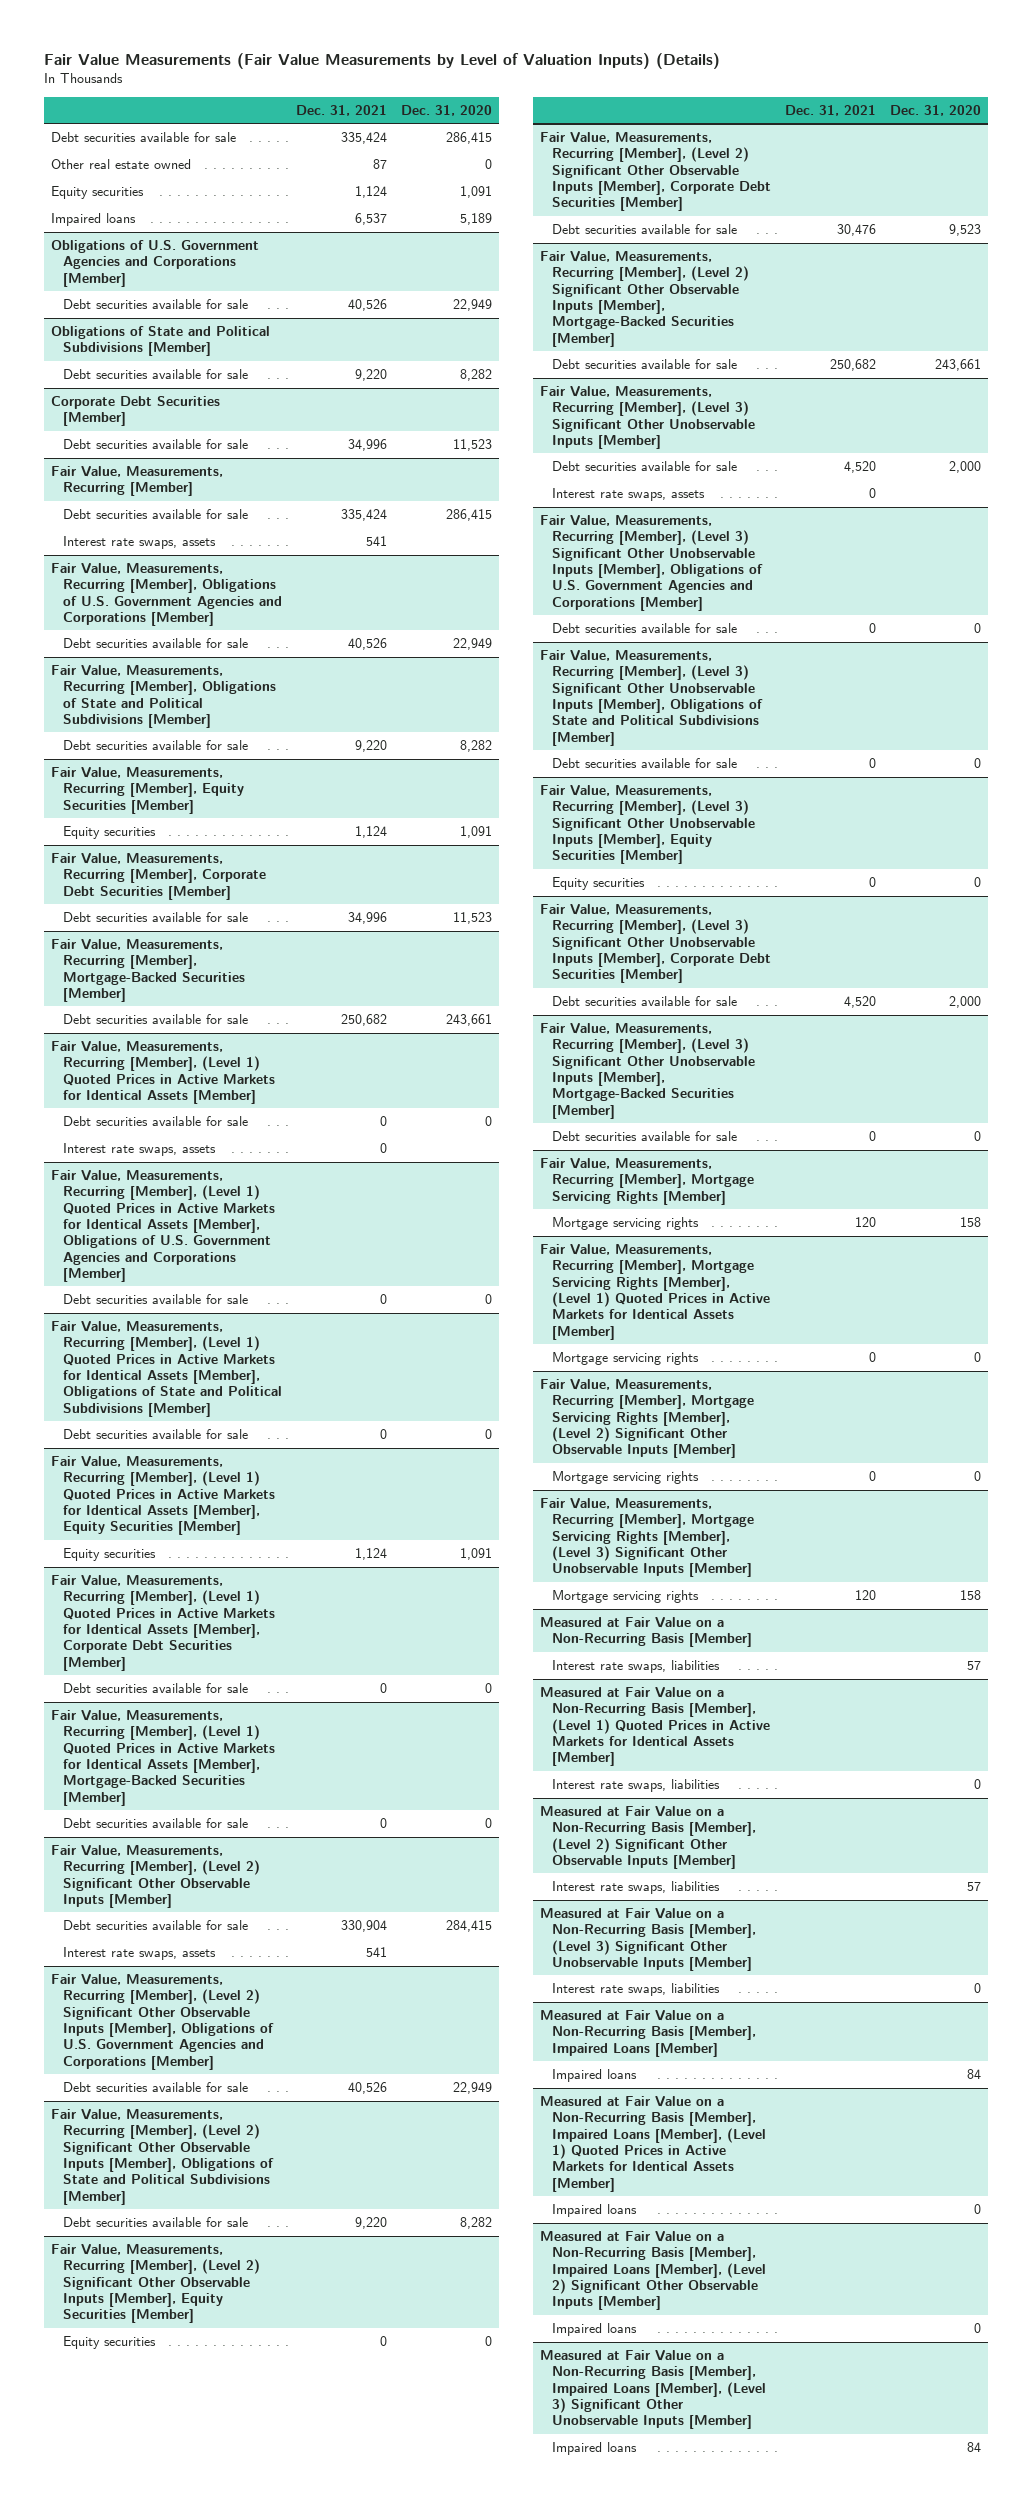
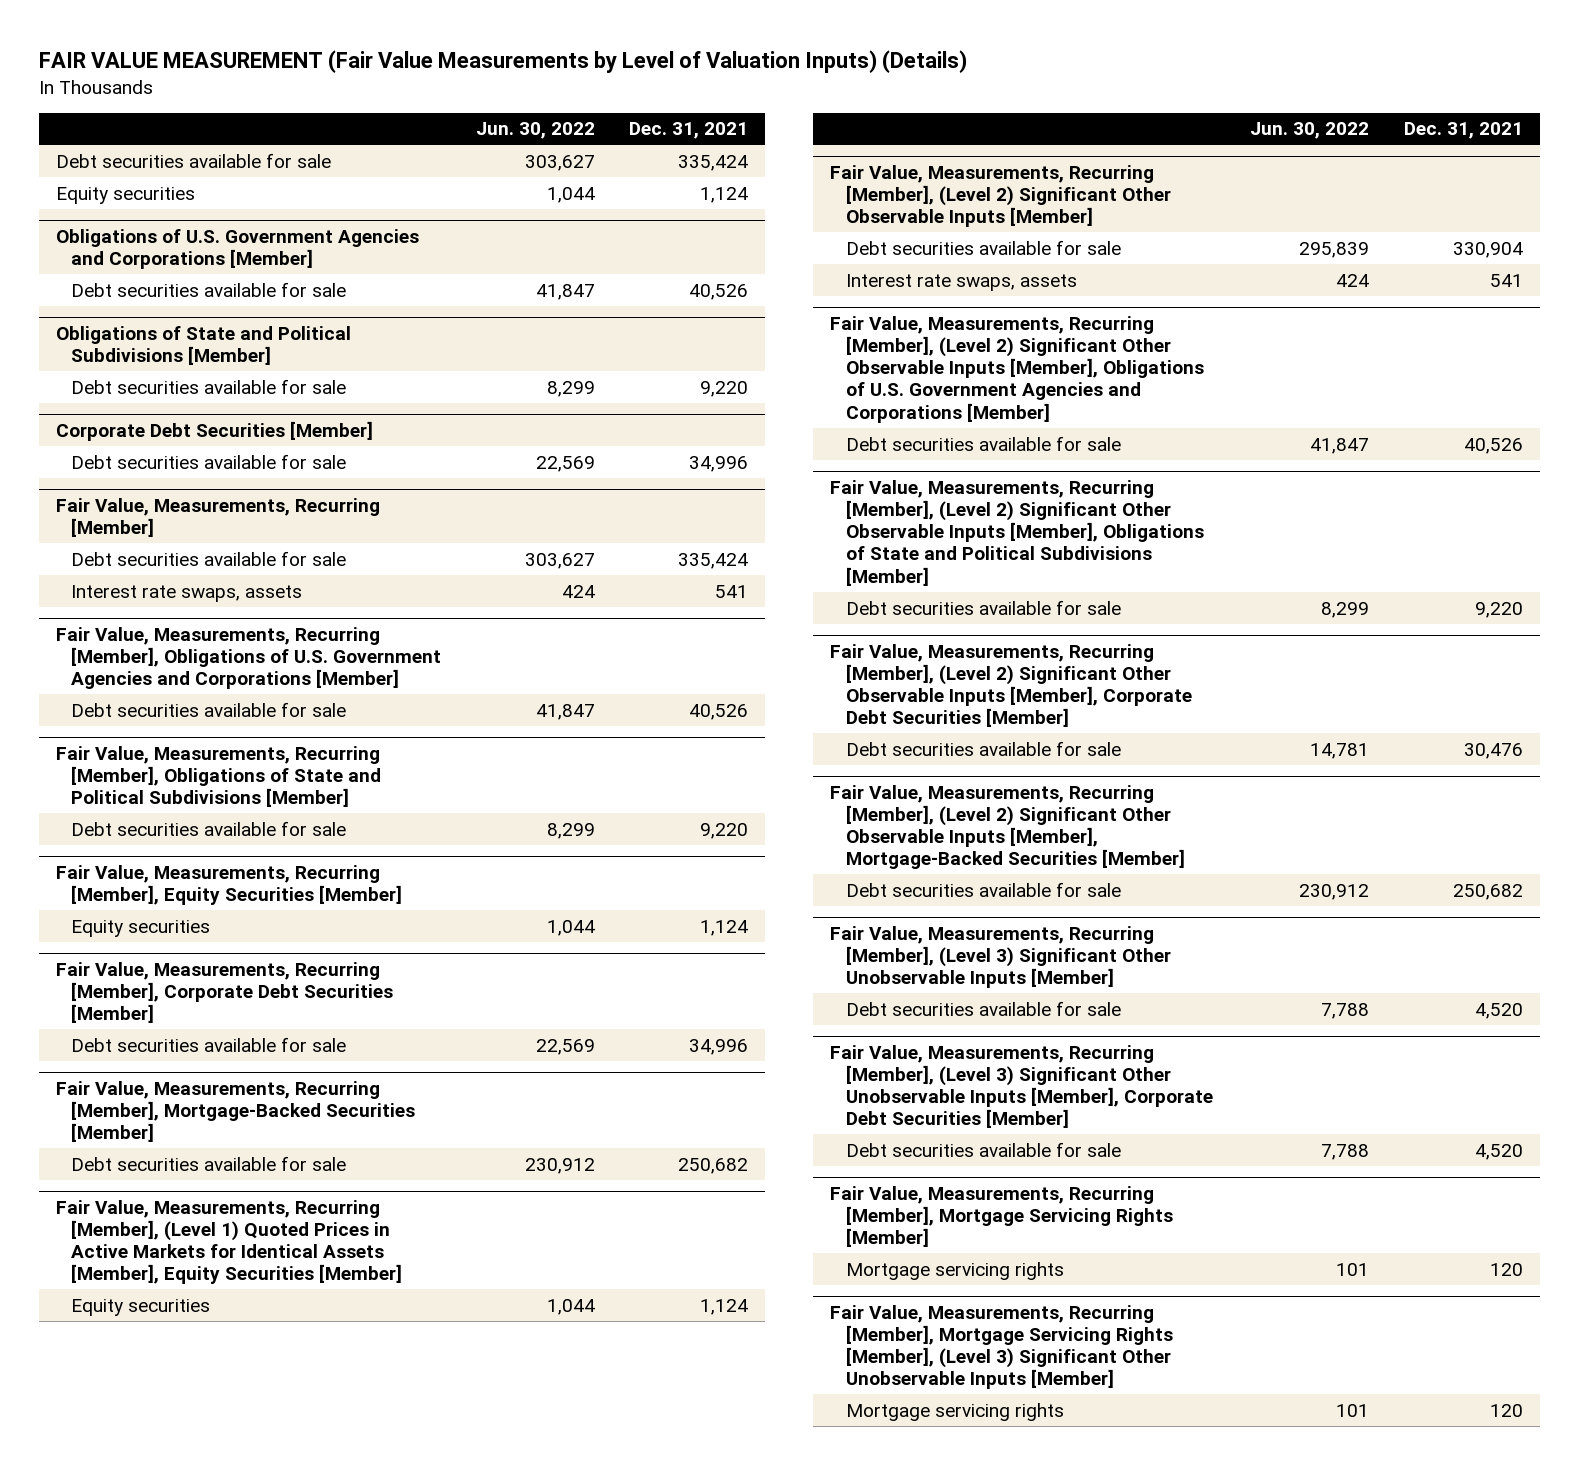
[44,53,721,70] Fair Value Measurements (Fair Value Measurements by Level of Valuation Inputs) (Details) -> [38,50,967,74] FAIR VALUE MEASUREMENT (Fair Value Measurements by Level of Valuation Inputs) (Details)
[401,104,493,116] Dec. 31, 2020 -> none
none -> [475,122,595,140] Jun. 30, 2022
[50,158,191,169] Other real estate owned -> none
[50,212,136,226] Impaired loans -> none
[50,1040,276,1104] Fair Value, Measurements, Recurring [Member], (Level 1) Quoted Prices in Active Markets for Identical Assets [Member] -> none
[63,1115,249,1126] Debt securities available for sale -> none
[63,1142,217,1156] Interest rate swaps, assets -> none
[50,1169,276,1282] Fair Value, Measurements, Recurring [Member], (Level 1) Quoted Prices in Active Markets for Identical Assets [Member], Obligations of U.S. Government Agencies and Corporations [Member] -> none
[63,1293,249,1304] Debt securities available for sale -> none
[50,1320,283,1417] Fair Value, Measurements, Recurring [Member], (Level 1) Quoted Prices in Active Markets for Identical Assets [Member], Obligations of State and Political Subdivisions [Member] -> none
[63,1428,249,1439] Debt securities available for sale -> none
[50,1574,276,1671] Fair Value, Measurements, Recurring [Member], (Level 1) Quoted Prices in Active Markets for Identical Assets [Member], Corporate Debt Securities [Member] -> none
[63,1682,249,1693] Debt securities available for sale -> none
[50,1709,276,1806] Fair Value, Measurements, Recurring [Member], (Level 1) Quoted Prices in Active Markets for Identical Assets [Member], Mortgage-Backed Securities [Member] -> none
[63,1817,249,1828] Debt securities available for sale -> none
[50,2243,261,2324] Fair Value, Measurements, Recurring [Member], (Level 2) Significant Other Observable Inputs [Member], Equity Securities [Member] -> none
[63,2335,157,2349] Equity securities -> none
[552,487,706,501] Interest rate swaps, assets -> none
[539,514,764,611] Fair Value, Measurements, Recurring [Member], (Level 3) Significant Other Unobservable Inputs [Member], Obligations of U.S. Government Agencies and Corporations [Member] -> none
[552,622,738,633] Debt securities available for sale -> none
[539,649,764,746] Fair Value, Measurements, Recurring [Member], (Level 3) Significant Other Unobservable Inputs [Member], Obligations of State and Political Subdivisions [Member] -> none
[552,757,738,768] Debt securities available for sale -> none
[539,784,756,865] Fair Value, Measurements, Recurring [Member], (Level 3) Significant Other Unobservable Inputs [Member], Equity Securities [Member] -> none
[552,876,646,890] Equity securities -> none
[539,1022,756,1119] Fair Value, Measurements, Recurring [Member], (Level 3) Significant Other Unobservable Inputs [Member], Mortgage-Backed Securities [Member] -> none
[552,1130,738,1141] Debt securities available for sale -> none
[539,1243,771,1340] Fair Value, Measurements, Recurring [Member], Mortgage Servicing Rights [Member], (Level 1) Quoted Prices in Active Markets for Identical Assets [Member] -> none
[552,1351,700,1365] Mortgage servicing rights -> none
[539,1378,755,1459] Fair Value, Measurements, Recurring [Member], Mortgage Servicing Rights [Member], (Level 2) Significant Other Observable Inputs [Member] -> none
[552,1470,700,1484] Mortgage servicing rights -> none
[539,1616,753,1648] Measured at Fair Value on a Non-Recurring Basis [Member] -> none
[552,1659,721,1673] Interest rate swaps, liabilities -> none
[539,1686,771,1767] Measured at Fair Value on a Non-Recurring Basis [Member], (Level 1) Quoted Prices in Active Markets for Identical Assets [Member] -> none
[552,1778,721,1792] Interest rate swaps, liabilities -> none
[539,1805,757,1869] Measured at Fair Value on a Non-Recurring Basis [Member], (Level 2) Significant Other Observable Inputs [Member] -> none
[552,1880,721,1894] Interest rate swaps, liabilities -> none
[539,1907,757,1971] Measured at Fair Value on a Non-Recurring Basis [Member], (Level 3) Significant Other Unobservable Inputs [Member] -> none
[552,1982,721,1996] Interest rate swaps, liabilities -> none
[539,2009,757,2057] Measured at Fair Value on a Non-Recurring Basis [Member], Impaired Loans [Member] -> none
[552,2068,638,2082] Impaired loans -> none
[539,2095,767,2192] Measured at Fair Value on a Non-Recurring Basis [Member], Impaired Loans [Member], (Level 1) Quoted Prices in Active Markets for Identical Assets [Member] -> none
[552,2203,638,2217] Impaired loans -> none
[539,2230,767,2311] Measured at Fair Value on a Non-Recurring Basis [Member], Impaired Loans [Member], (Level 2) Significant Other Observable Inputs [Member] -> none
[552,2322,638,2336] Impaired loans -> none
[539,2349,767,2430] Measured at Fair Value on a Non-Recurring Basis [Member], Impaired Loans [Member], (Level 3) Significant Other Unobservable Inputs [Member] -> none
[552,2441,638,2455] Impaired loans -> none

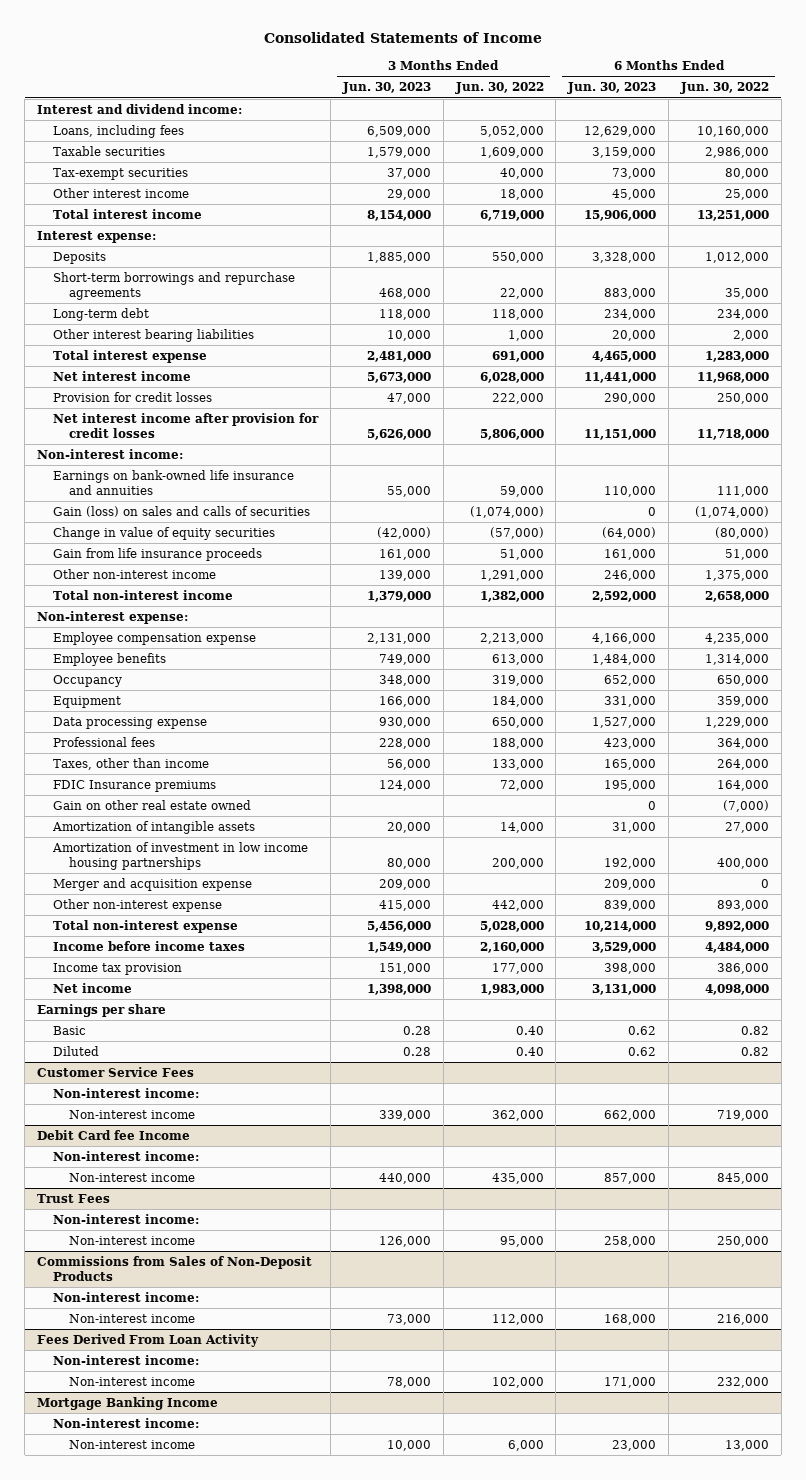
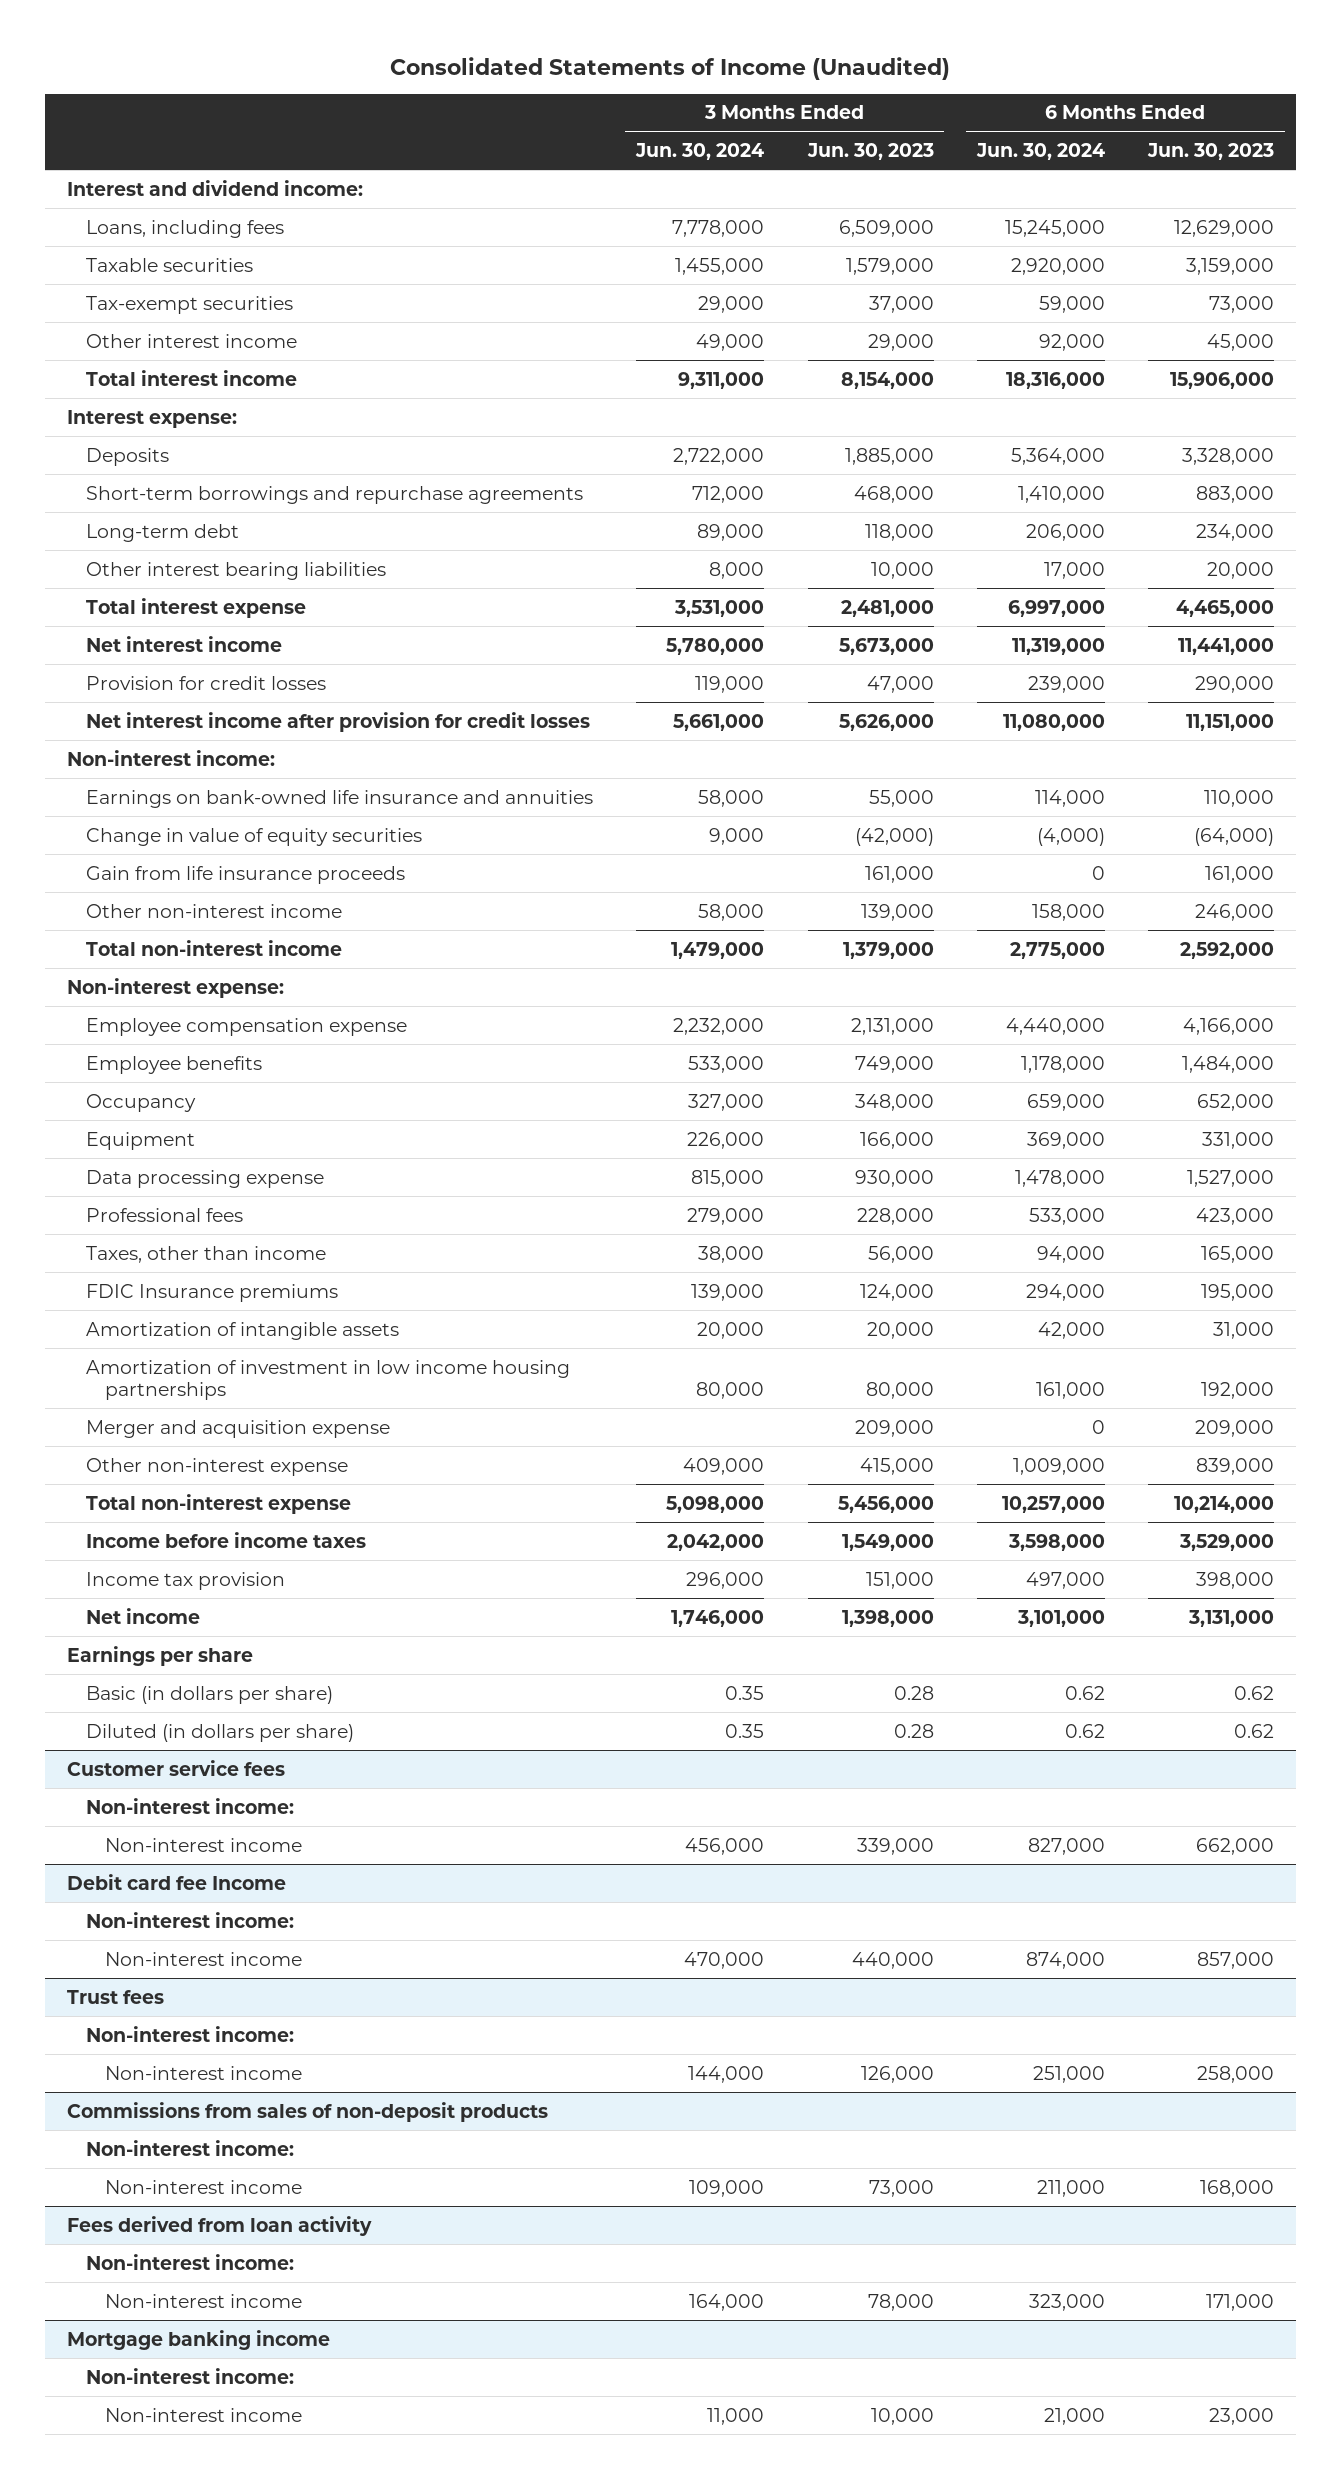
[263,31,542,43] Consolidated Statements of Income -> [390,56,951,80] Consolidated Statements of Income (Unaudited)
[454,82,544,95] Jun. 30, 2022 -> none
[680,82,770,95] Jun. 30, 2022 -> none
none -> [635,143,765,161] Jun. 30, 2024
none -> [975,143,1105,161] Jun. 30, 2024
[53,506,311,518] Gain (loss) on sales and calls of securities -> none
[53,800,252,811] Gain on other real estate owned -> none
[53,1026,87,1036] Basic -> [85,1685,333,1704] Basic (in dollars per share)
[53,1046,100,1057] Diluted -> [85,1723,354,1742] Diluted (in dollars per share)
[36,1067,194,1078] Customer Service Fees -> [66,1759,285,1776] Customer service fees
[36,1130,190,1141] Debit Card fee Income -> [66,1873,286,1890] Debit card fee Income
[36,1194,110,1204] Trust Fees -> [66,1989,164,2004] Trust fees
[36,1256,312,1281] Commissions from Sales of Non-Deposit Products -> [66,2101,548,2122] Commissions from sales of non-deposit products
[36,1334,259,1348] Fees Derived From Loan Activity -> [66,2215,372,2236] Fees derived from loan activity
[36,1397,218,1411] Mortgage Banking Income -> [66,2329,330,2350] Mortgage banking income

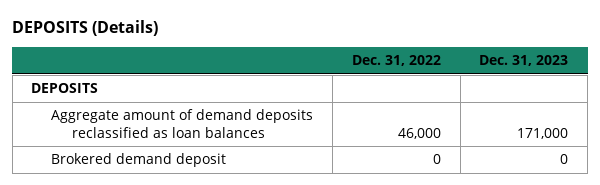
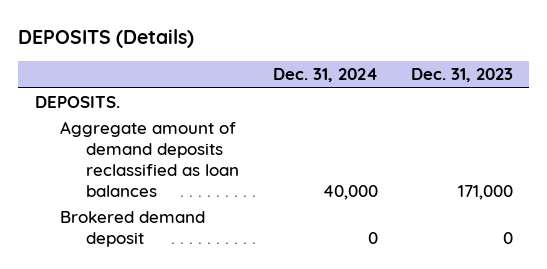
[351,55,441,67] Dec. 31, 2022 -> none
none -> [272,68,378,83] Dec. 31, 2024
[31,83,99,94] DEPOSITS -> [34,96,120,109] DEPOSITS.

